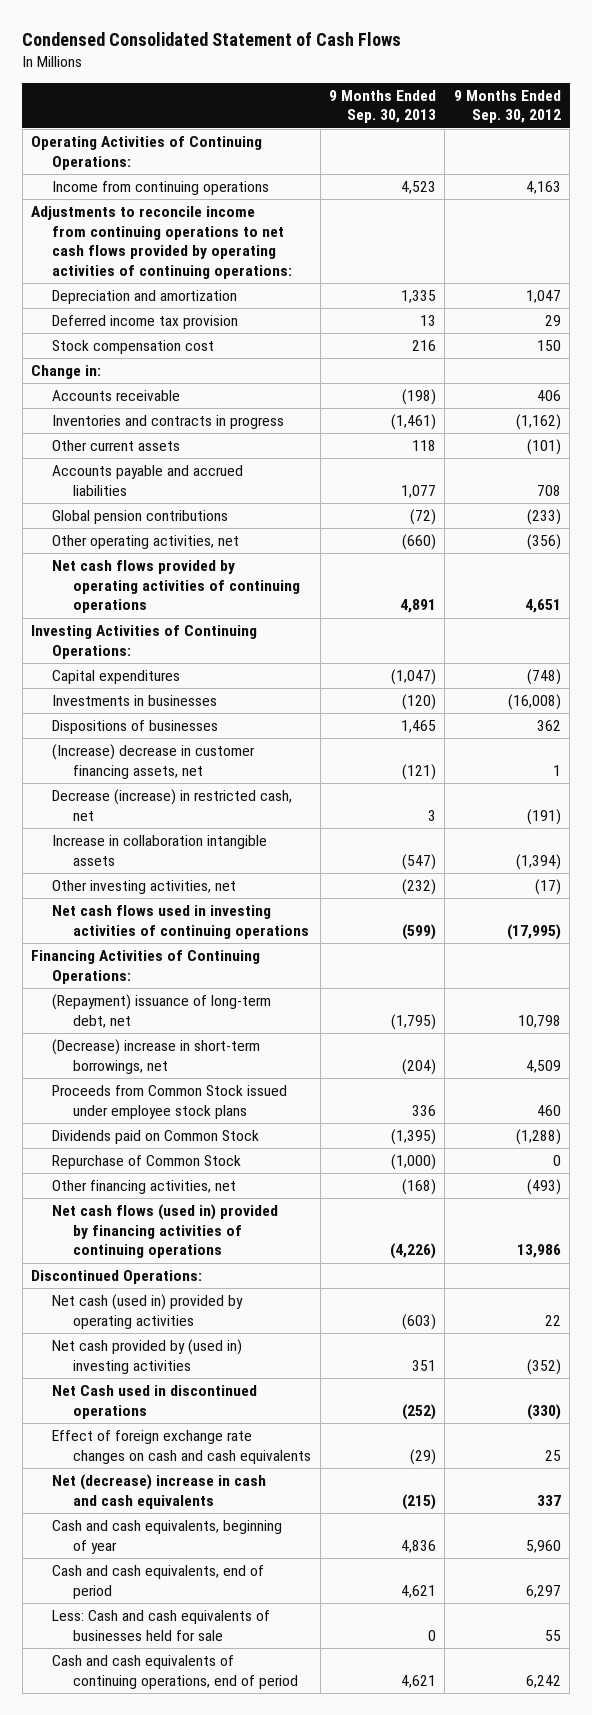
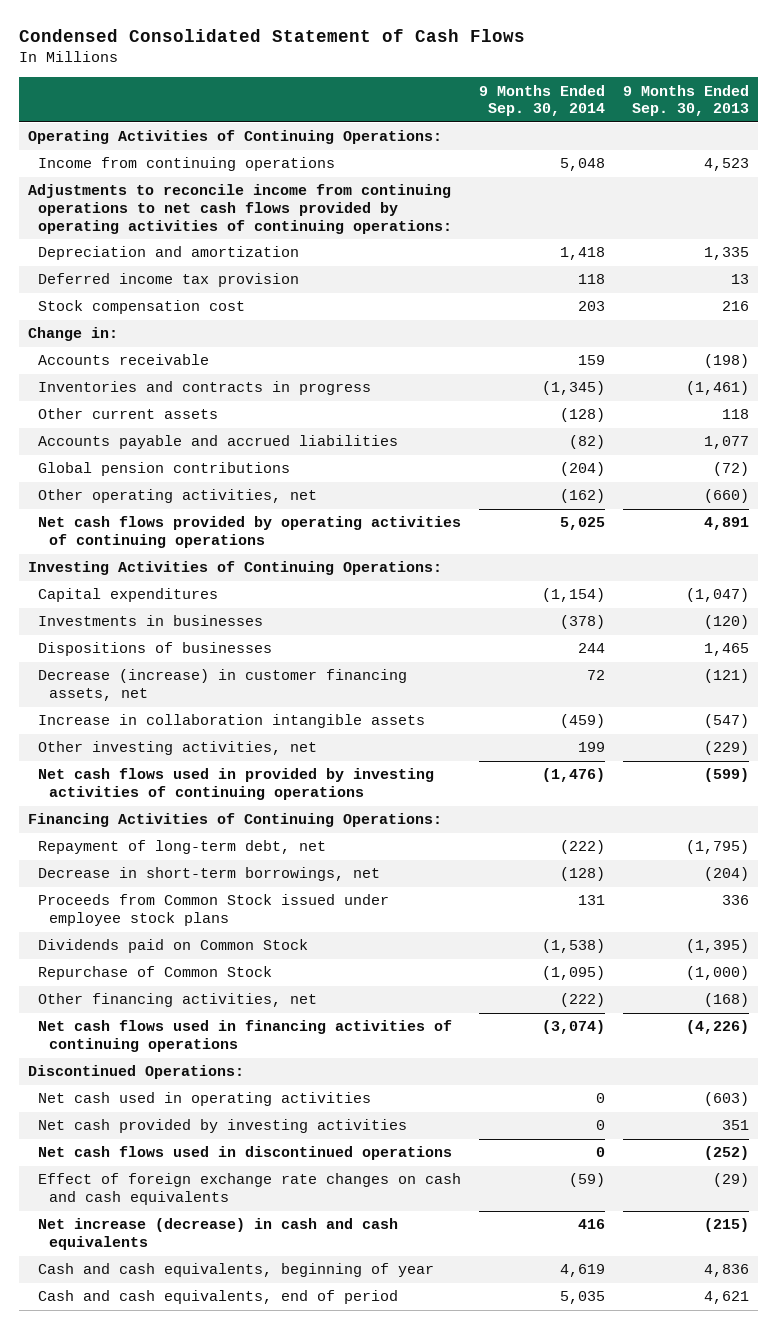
[453,89,561,124] 9 Months Ended Sep. 30, 2012 -> none
none -> [479,84,606,117] 9 Months Ended Sep. 30, 2014
[52,789,293,821] Decrease (increase) in restricted cash, net -> none
[52,744,256,779] (Increase) decrease in customer financing assets, net -> [38,669,408,702] Decrease (increase) in customer financing assets, net
[401,879,436,896] (232) -> [704,741,750,756] (229)
[52,905,310,939] Net cash flows used in investing activities of continuing operations -> [38,768,435,801] Net cash flows used in provided by investing activities of continuing operations
[52,994,272,1028] (Repayment) issuance of long-term debt, net -> [38,840,327,855] Repayment of long-term debt, net
[52,1039,261,1074] (Decrease) increase in short-term borrowings, net -> [38,867,381,882] Decrease in short-term borrowings, net
[52,1204,279,1259] Net cash flows (used in) provided by financing activities of continuing operations -> [38,1020,453,1053] Net cash flows used in financing activities of continuing operations
[52,1294,244,1329] Net cash (used in) provided by operating activities -> [38,1092,372,1107] Net cash used in operating activities
[52,1339,243,1374] Net cash provided by (used in) investing activities -> [38,1119,408,1134] Net cash provided by investing activities
[52,1385,258,1419] Net Cash used in discontinued operations -> [38,1146,453,1161] Net cash flows used in discontinued operations
[52,1474,267,1509] Net (decrease) increase in cash and cash equivalents -> [38,1218,399,1251] Net increase (decrease) in cash and cash equivalents
[52,1610,271,1641] Less: Cash and cash equivalents of businesses held for sale -> none
[52,1655,299,1689] Cash and cash equivalents of continuing operations, end of period -> none

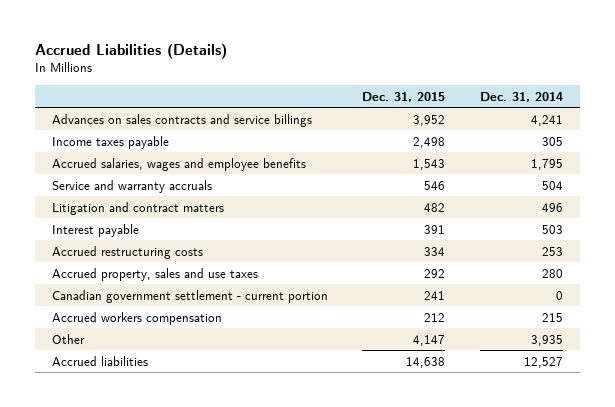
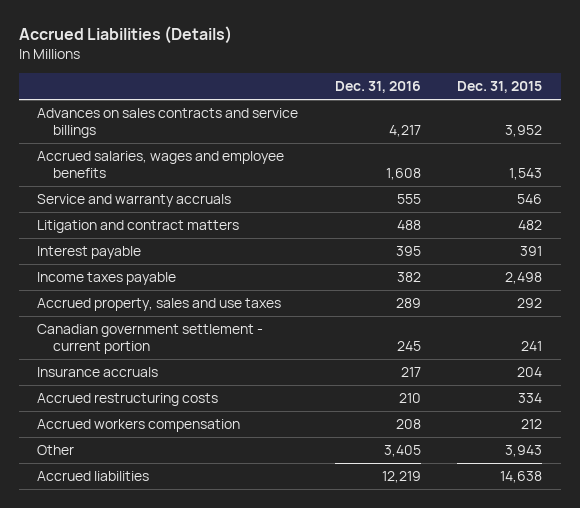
[480,91,564,102] Dec. 31, 2014 -> none
none -> [334,81,421,94] Dec. 31, 2016
[51,135,169,149] Income taxes payable -> [37,272,177,286] Income taxes payable
none -> [37,367,159,378] Insurance accruals
[51,245,203,259] Accrued restructuring costs -> [37,393,219,407] Accrued restructuring costs
[413,334,446,346] 4,147 -> [505,445,543,458] 3,943

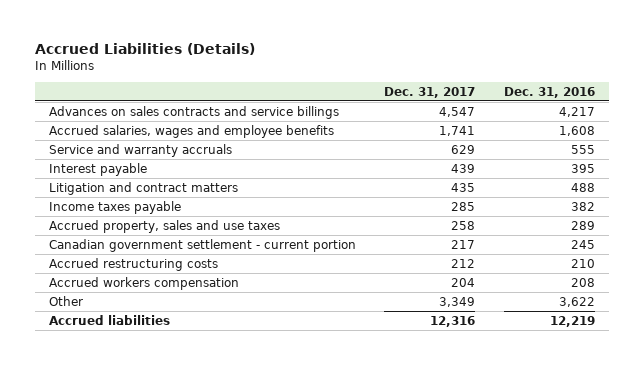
[457,81,543,94] Dec. 31, 2015 -> none
none -> [384,86,476,98] Dec. 31, 2017
[37,220,240,234] Litigation and contract matters -> [49,181,239,195] Litigation and contract matters
[37,367,159,378] Insurance accruals -> none
[383,445,421,458] 3,405 -> [558,296,595,307] 3,622

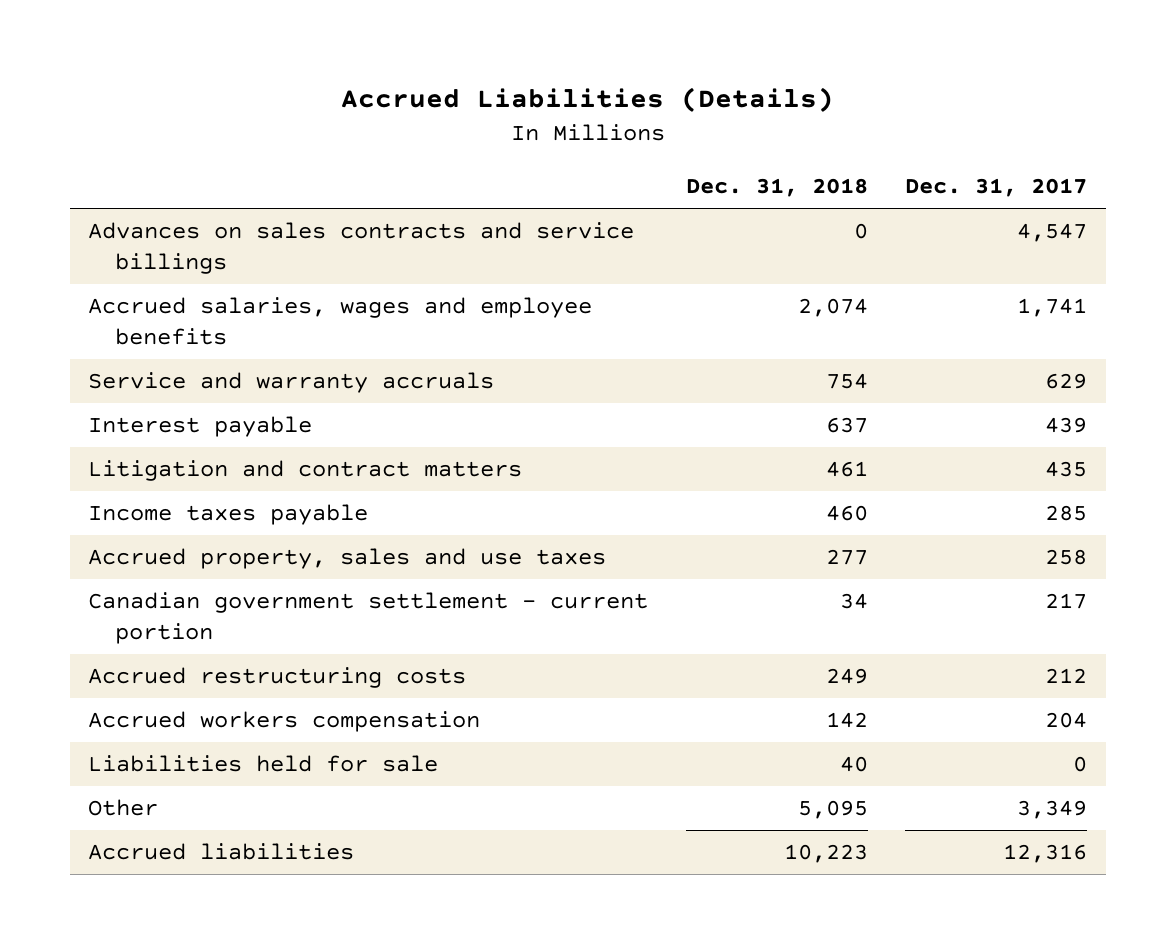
[503,86,595,98] Dec. 31, 2016 -> none
none -> [685,178,868,198] Dec. 31, 2018
none -> [88,755,439,773] Liabilities held for sale

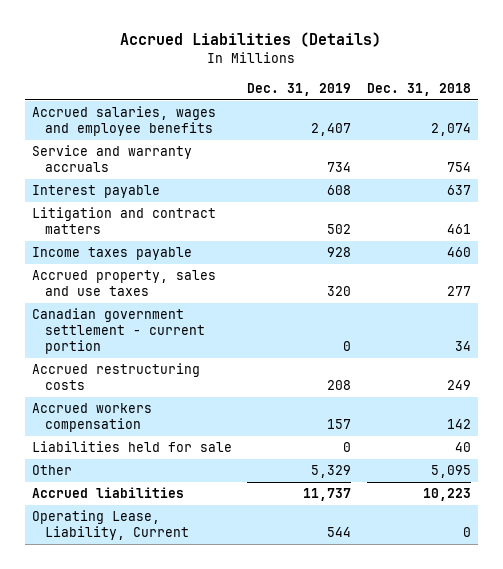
[905,178,1088,198] Dec. 31, 2017 -> none
none -> [247,82,352,96] Dec. 31, 2019
[88,222,635,275] Advances on sales contracts and service billings -> none
none -> [32,510,189,541] Operating Lease, Liability, Current

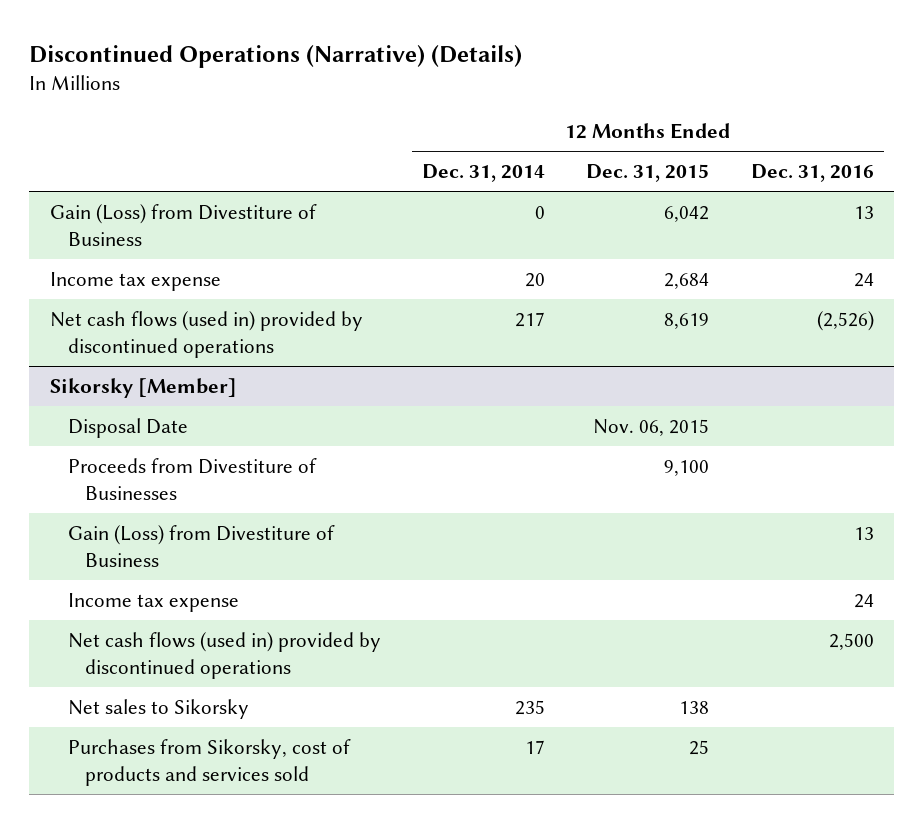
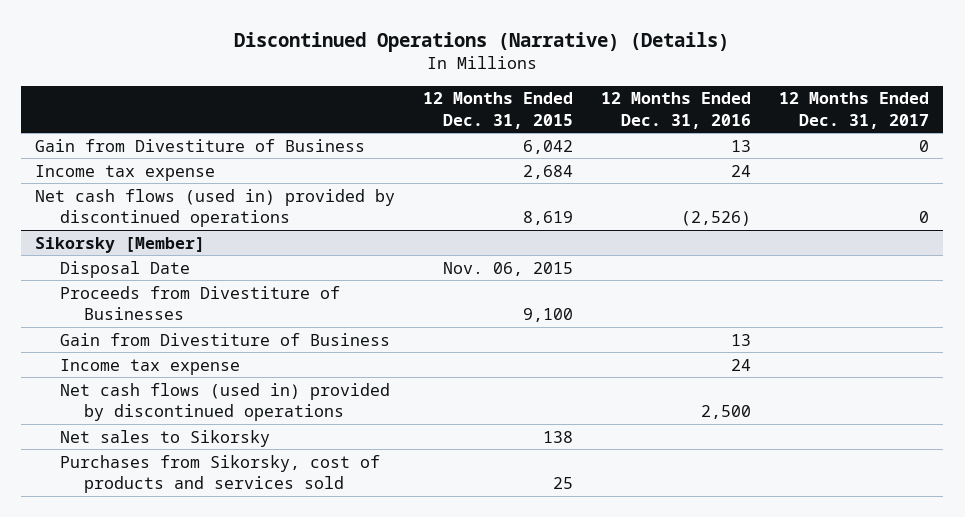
[422,164,546,183] Dec. 31, 2014 -> none
none -> [779,92,930,129] 12 Months Ended Dec. 31, 2017
[49,203,317,247] Gain (Loss) from Divestiture of Business -> [35,138,366,152] Gain from Divestiture of Business
[67,524,335,568] Gain (Loss) from Divestiture of Business -> [59,332,390,346] Gain from Divestiture of Business

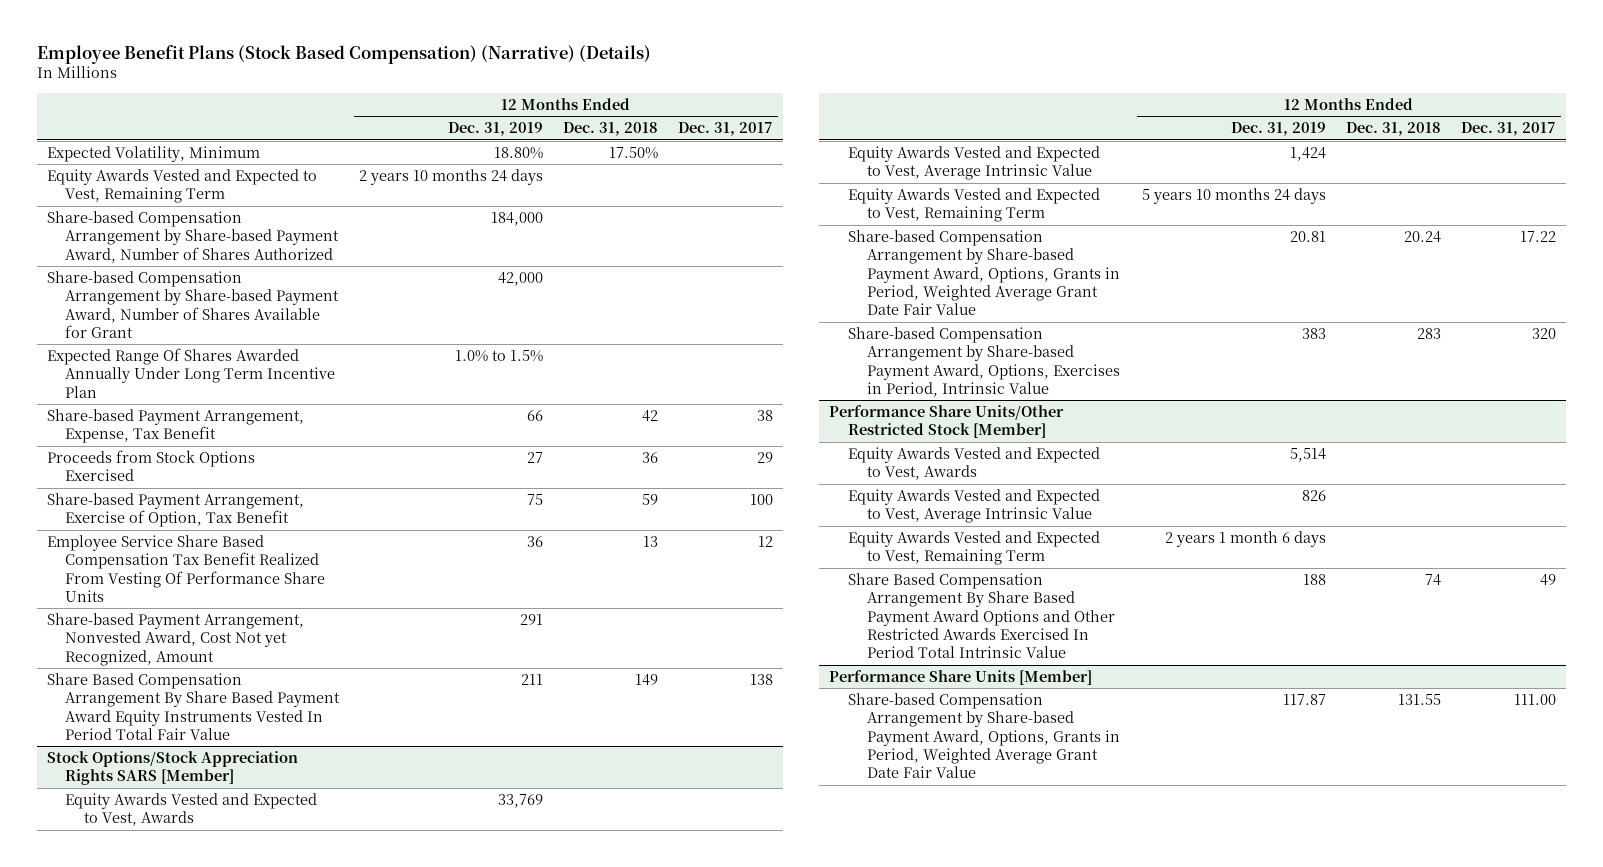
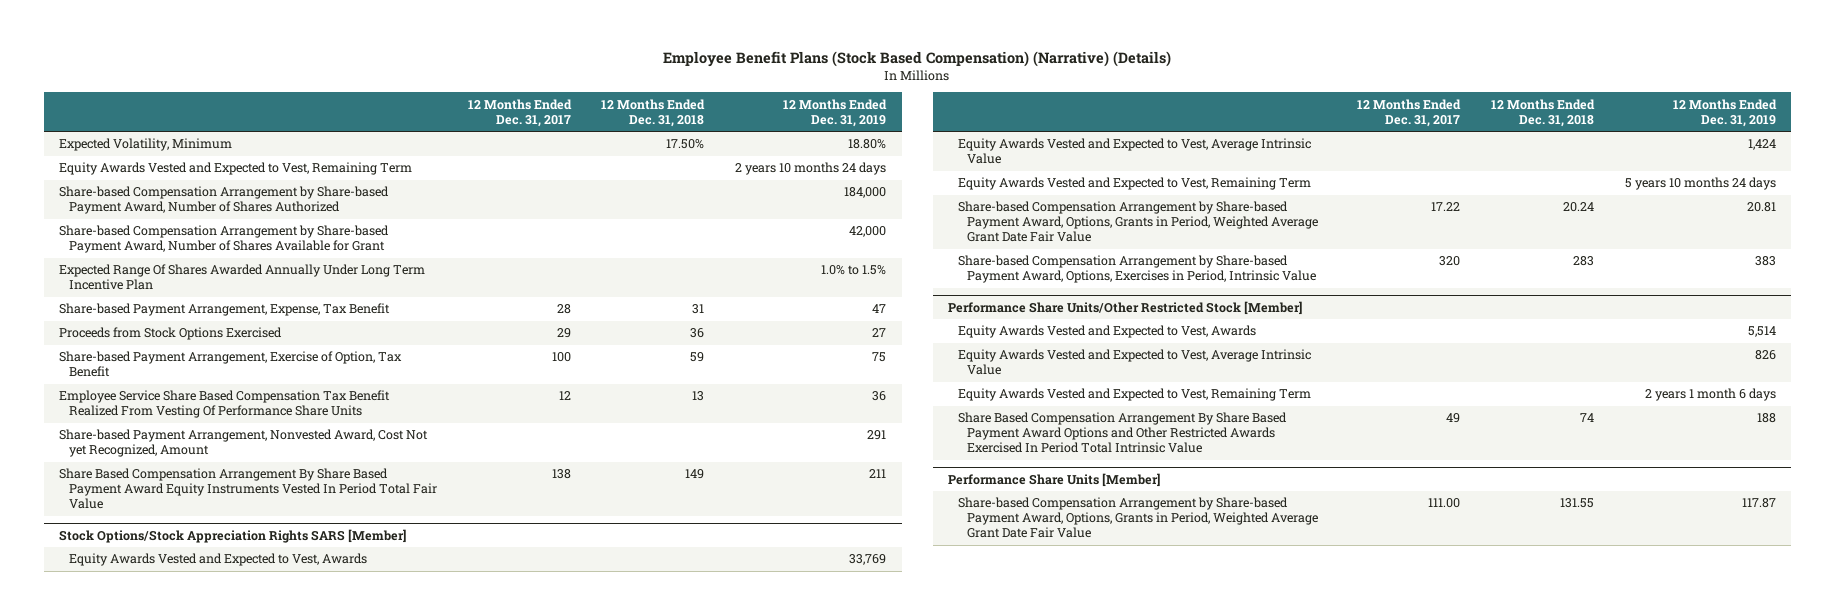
[527,409,544,421] 66 -> [872,304,887,314] 47
[642,409,659,422] 42 -> [692,304,705,315] 31
[757,409,774,421] 38 -> [556,304,571,315] 28

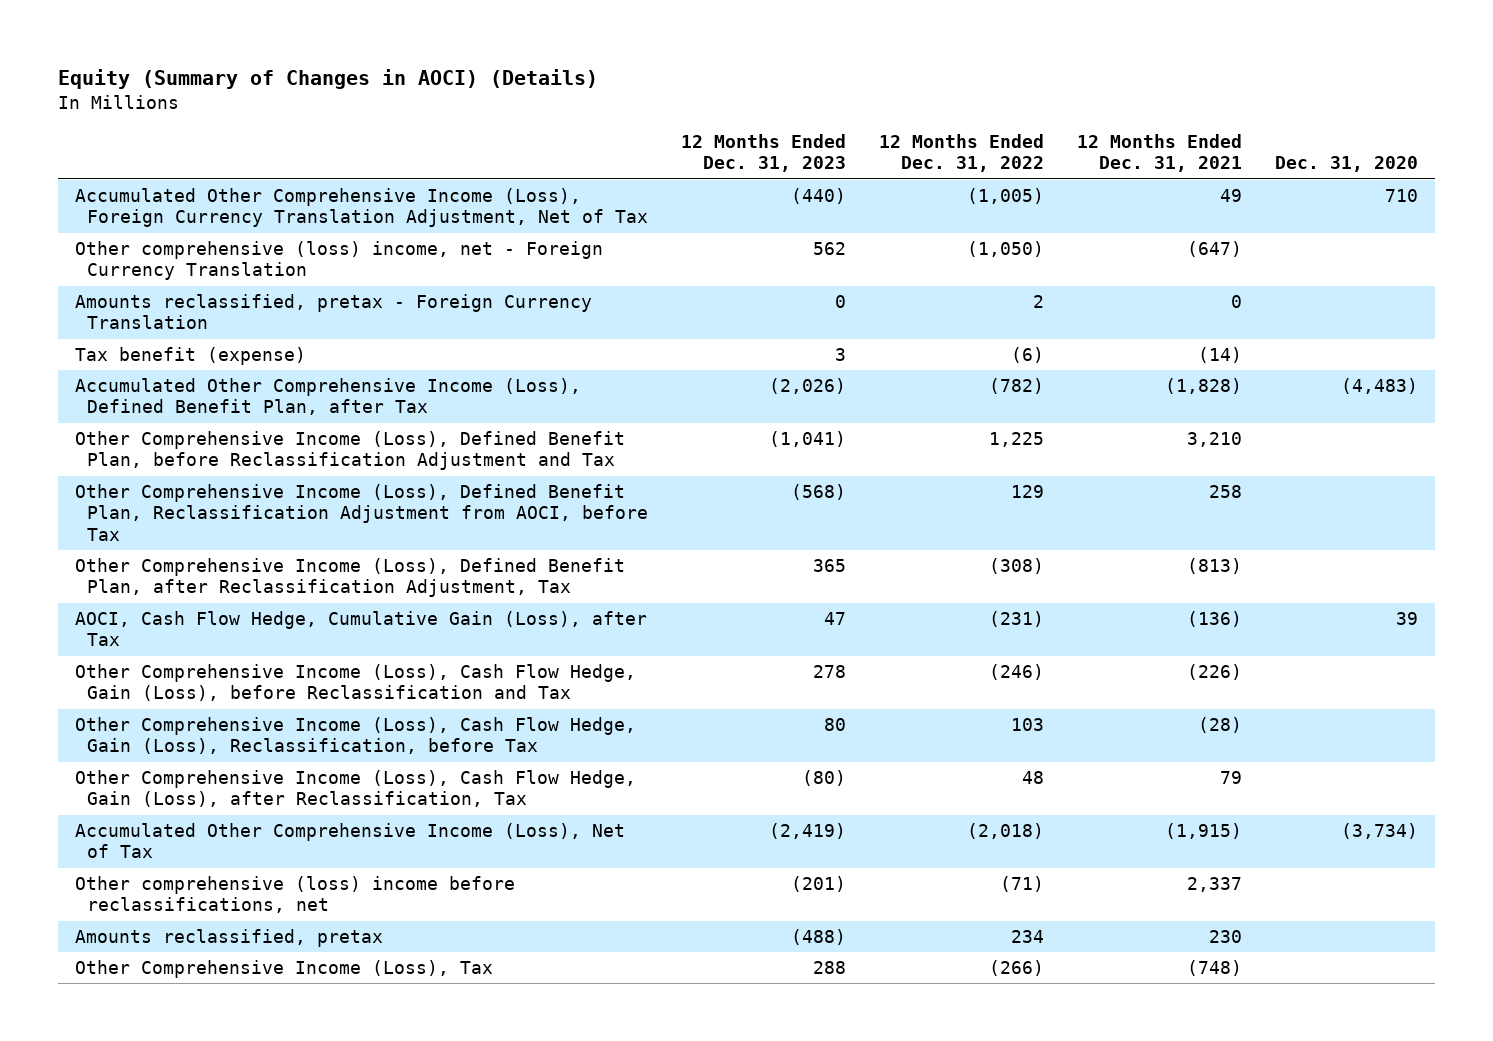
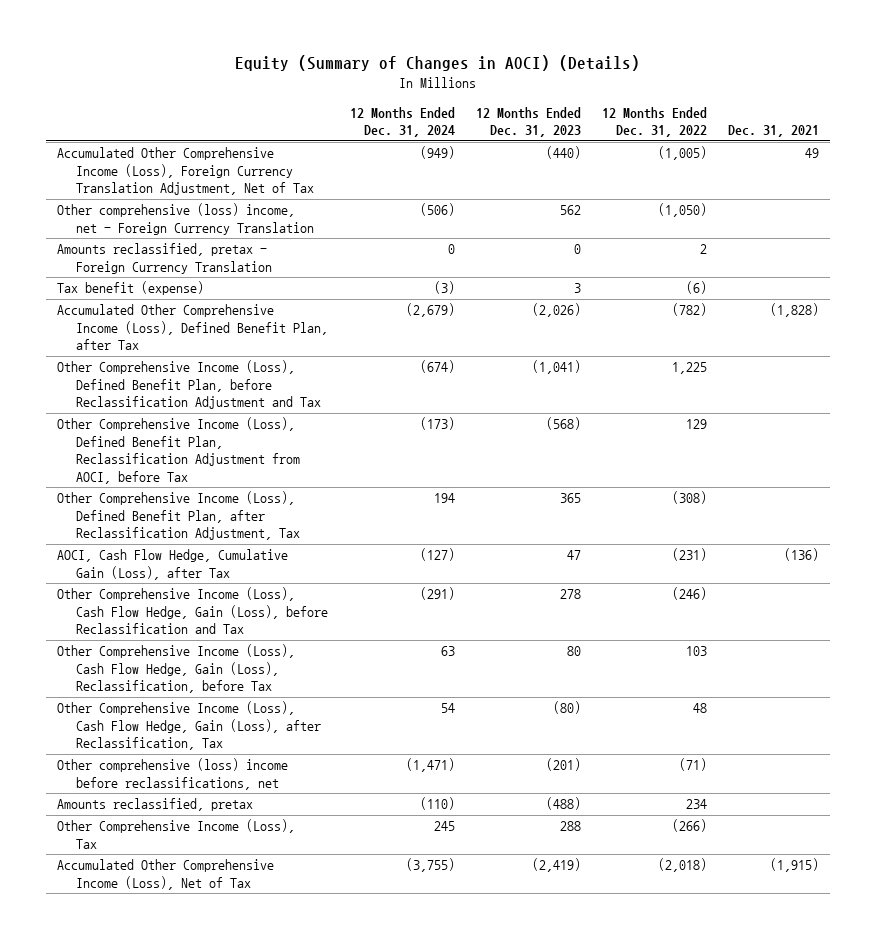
[1077,134,1243,173] 12 Months Ended Dec. 31, 2021 -> none
[1275,156,1419,173] Dec. 31, 2020 -> none
none -> [349,106,455,138] 12 Months Ended Dec. 31, 2024
none -> [728,125,820,138] Dec. 31, 2021
[74,822,625,859] Accumulated Other Comprehensive Income (Loss), Net of Tax -> [56,859,274,890] Accumulated Other Comprehensive Income (Loss), Net of Tax

